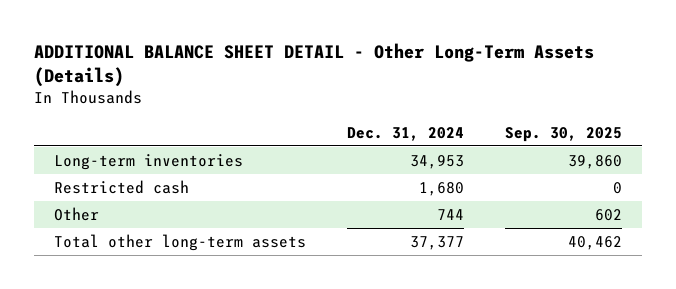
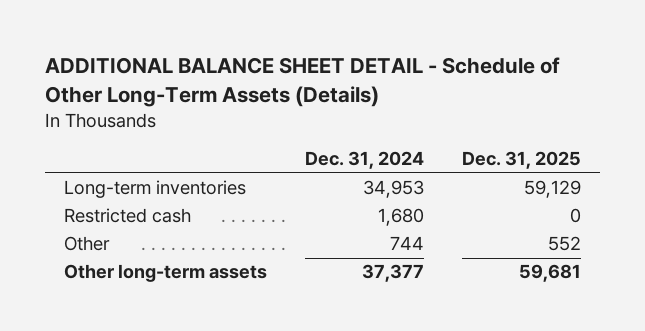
[34,43,595,88] ADDITIONAL BALANCE SHEET DETAIL - Other Long-Term Assets (Details) -> [44,57,560,107] ADDITIONAL BALANCE SHEET DETAIL - Schedule of Other Long-Term Assets (Details)
[504,126,622,142] Sep. 30, 2025 -> none
none -> [462,151,582,170] Dec. 31, 2025
[54,234,307,252] Total other long-term assets -> [63,264,267,283] Other long-term assets

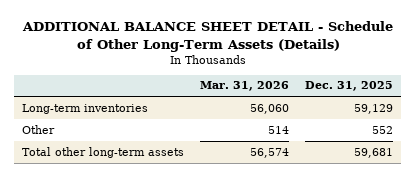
[305,151,425,170] Dec. 31, 2024 -> none
none -> [200,81,290,92] Mar. 31, 2026
[63,208,191,224] Restricted cash -> none
[63,264,267,283] Other long-term assets -> [22,146,185,158] Total other long-term assets

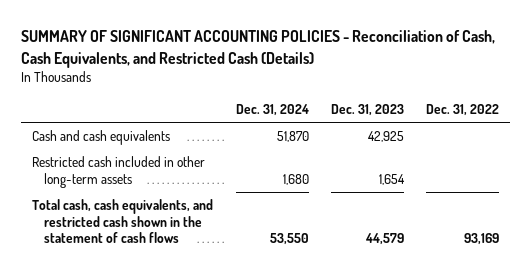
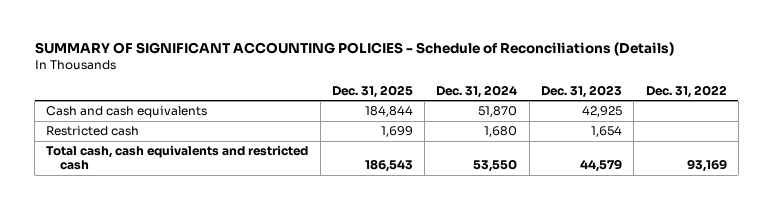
[21,30,496,68] SUMMARY OF SIGNIFICANT ACCOUNTING POLICIES - Reconciliation of Cash, Cash Equivalents, and Restricted Cash (Details) -> [34,41,674,56] SUMMARY OF SIGNIFICANT ACCOUNTING POLICIES - Schedule of Reconciliations (Details)
none -> [331,84,413,98] Dec. 31, 2025
[32,156,206,188] Restricted cash included in other long-term assets -> [46,126,140,137] Restricted cash
[32,199,214,244] Total cash, cash equivalents, and restricted cash shown in the statement of cash flows -> [46,145,309,171] Total cash, cash equivalents and restricted cash

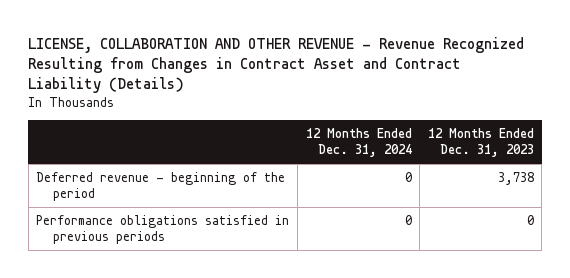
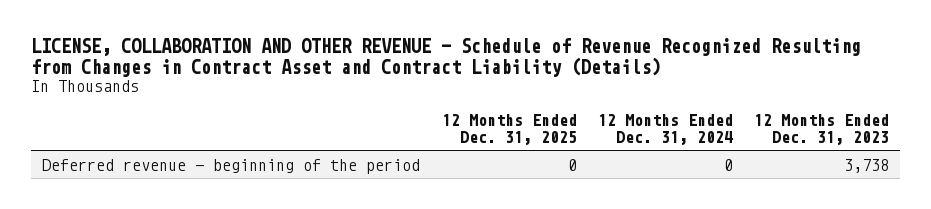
[28,36,525,94] LICENSE, COLLABORATION AND OTHER REVENUE - Revenue Recognized Resulting from Changes in Contract Asset and Contract Liability (Details) -> [31,37,862,77] LICENSE, COLLABORATION AND OTHER REVENUE - Schedule of Revenue Recognized Resulting from Changes in Contract Asset and Contract Liability (Details)
none -> [441,113,577,145] 12 Months Ended Dec. 31, 2025
[36,214,290,245] Performance obligations satisfied in previous periods -> none

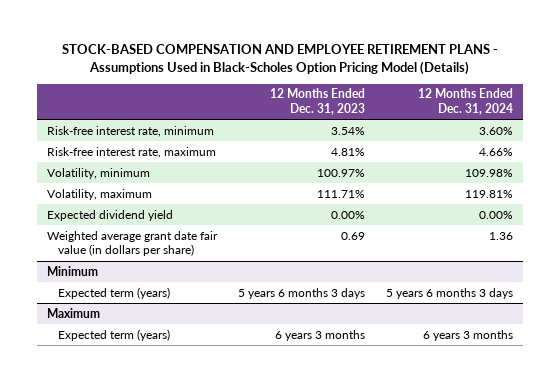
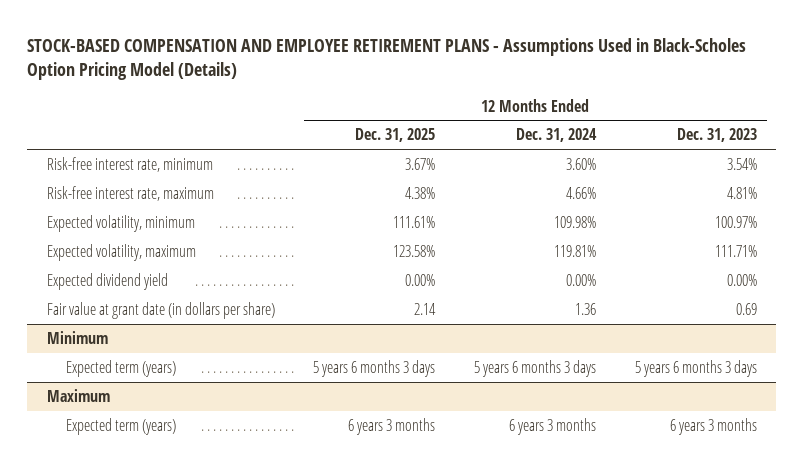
none -> [355,128,436,143] Dec. 31, 2025
[47,167,151,179] Volatility, minimum -> [46,214,195,232] Expected volatility, minimum
[47,188,153,200] Volatility, maximum -> [46,243,196,261] Expected volatility, maximum
[47,230,219,257] Weighted average grant date fair value (in dollars per share) -> [46,301,275,319] Fair value at grant date (in dollars per share)

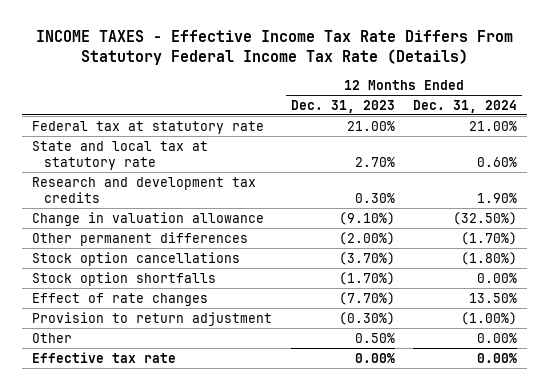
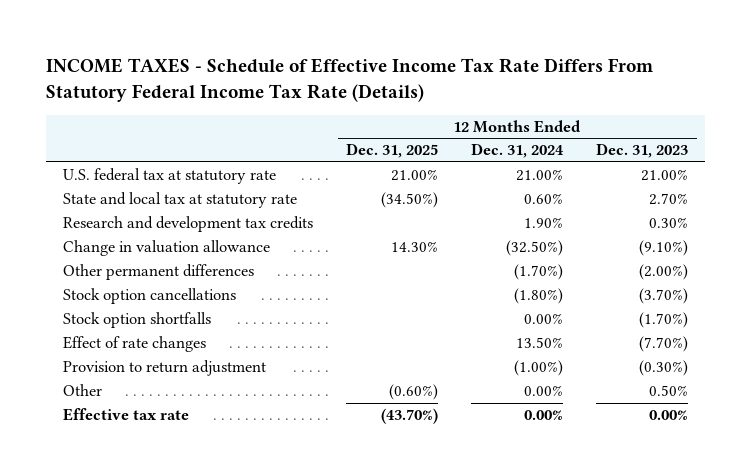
[35,30,513,66] INCOME TAXES - Effective Income Tax Rate Differs From Statutory Federal Income Tax Rate (Details) -> [46,57,654,102] INCOME TAXES - Schedule of Effective Income Tax Rate Differs From Statutory Federal Income Tax Rate (Details)
none -> [345,143,438,159] Dec. 31, 2025
[31,120,264,134] Federal tax at statutory rate -> [62,168,276,185] U.S. federal tax at statutory rate

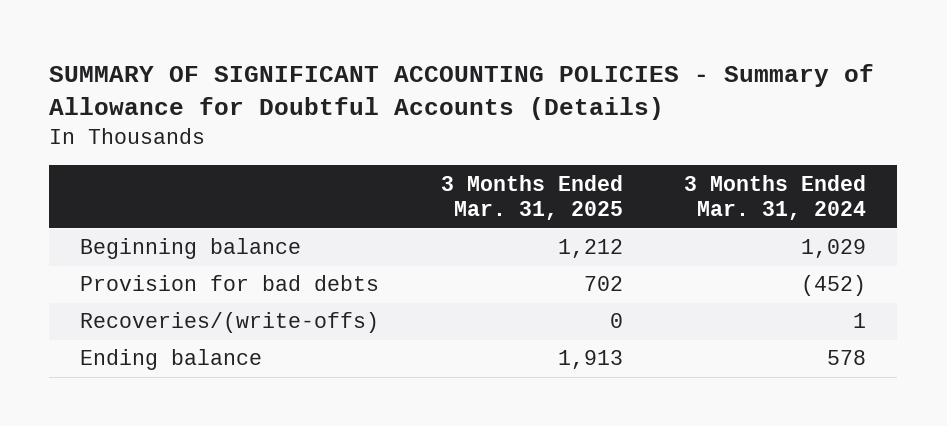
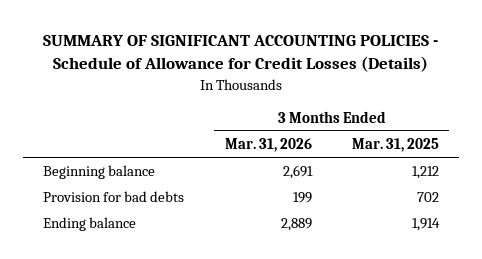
[49,64,875,121] SUMMARY OF SIGNIFICANT ACCOUNTING POLICIES - Summary of Allowance for Doubtful Accounts (Details) -> [43,35,439,73] SUMMARY OF SIGNIFICANT ACCOUNTING POLICIES - Schedule of Allowance for Credit Losses (Details)
[684,174,867,221] 3 Months Ended Mar. 31, 2024 -> none
none -> [224,138,312,153] Mar. 31, 2026
[80,312,380,334] Recoveries/(write-offs) -> none
[557,350,623,370] 1,913 -> [411,218,440,232] 1,914

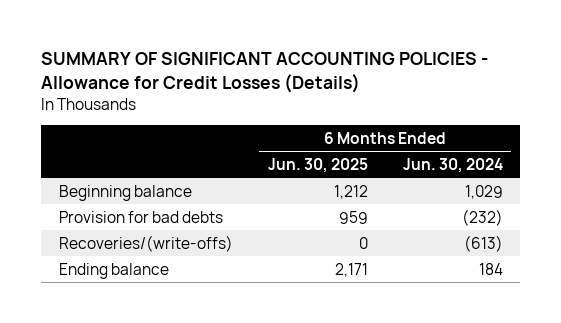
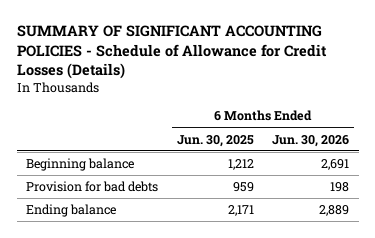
[41,52,489,94] SUMMARY OF SIGNIFICANT ACCOUNTING POLICIES - Allowance for Credit Losses (Details) -> [16,25,327,79] SUMMARY OF SIGNIFICANT ACCOUNTING POLICIES - Schedule of Allowance for Credit Losses (Details)
[402,157,503,173] Jun. 30, 2024 -> none
none -> [272,134,350,147] Jun. 30, 2026
[58,234,233,252] Recoveries/(write-offs) -> none

